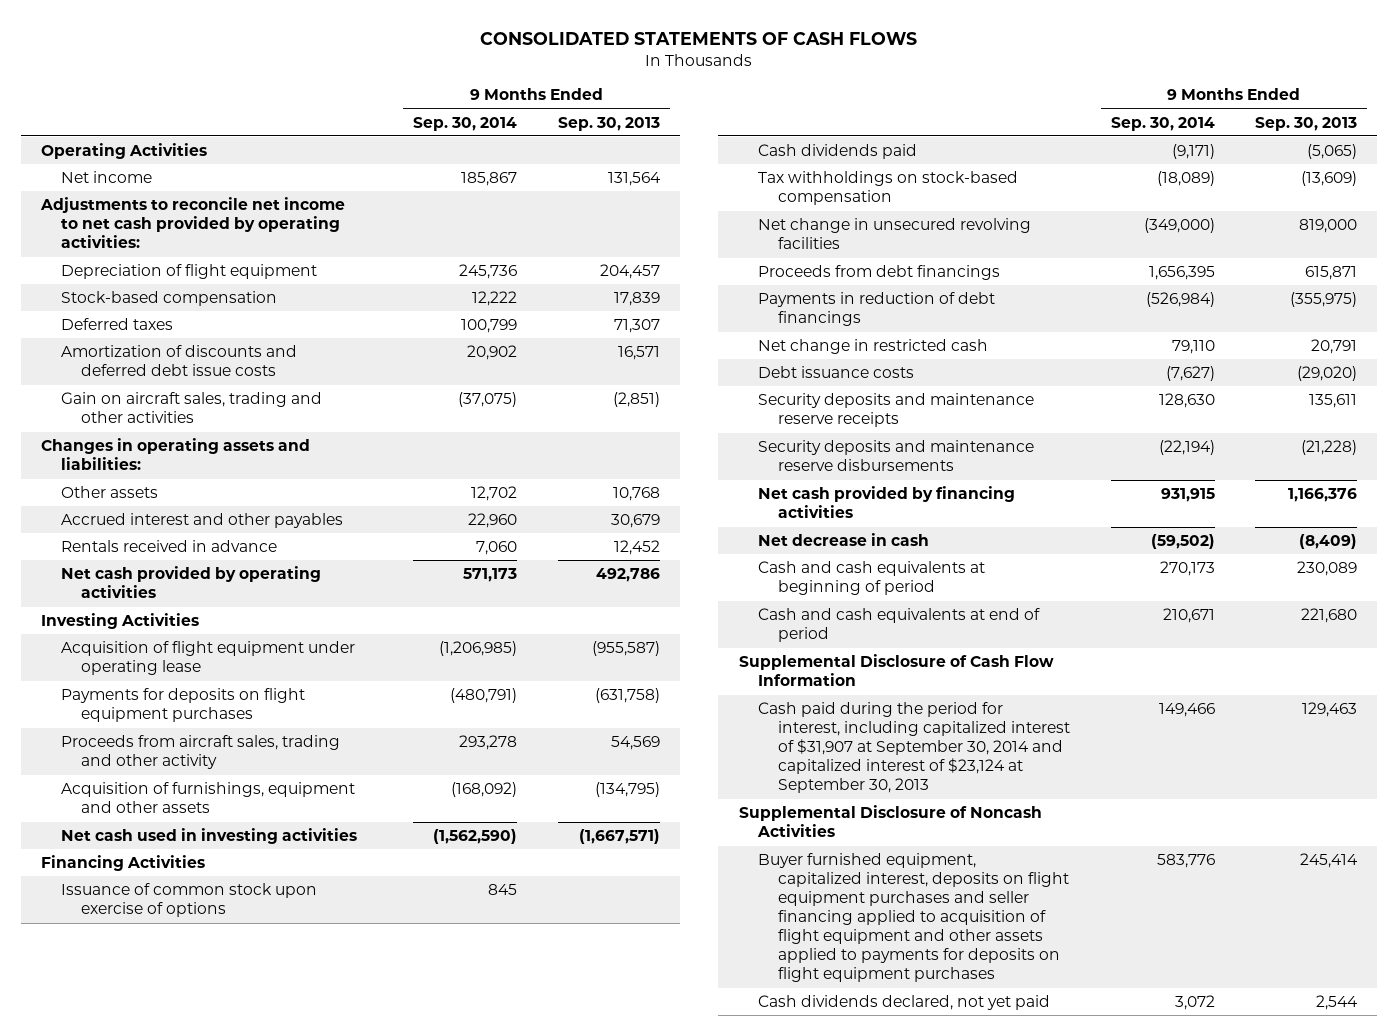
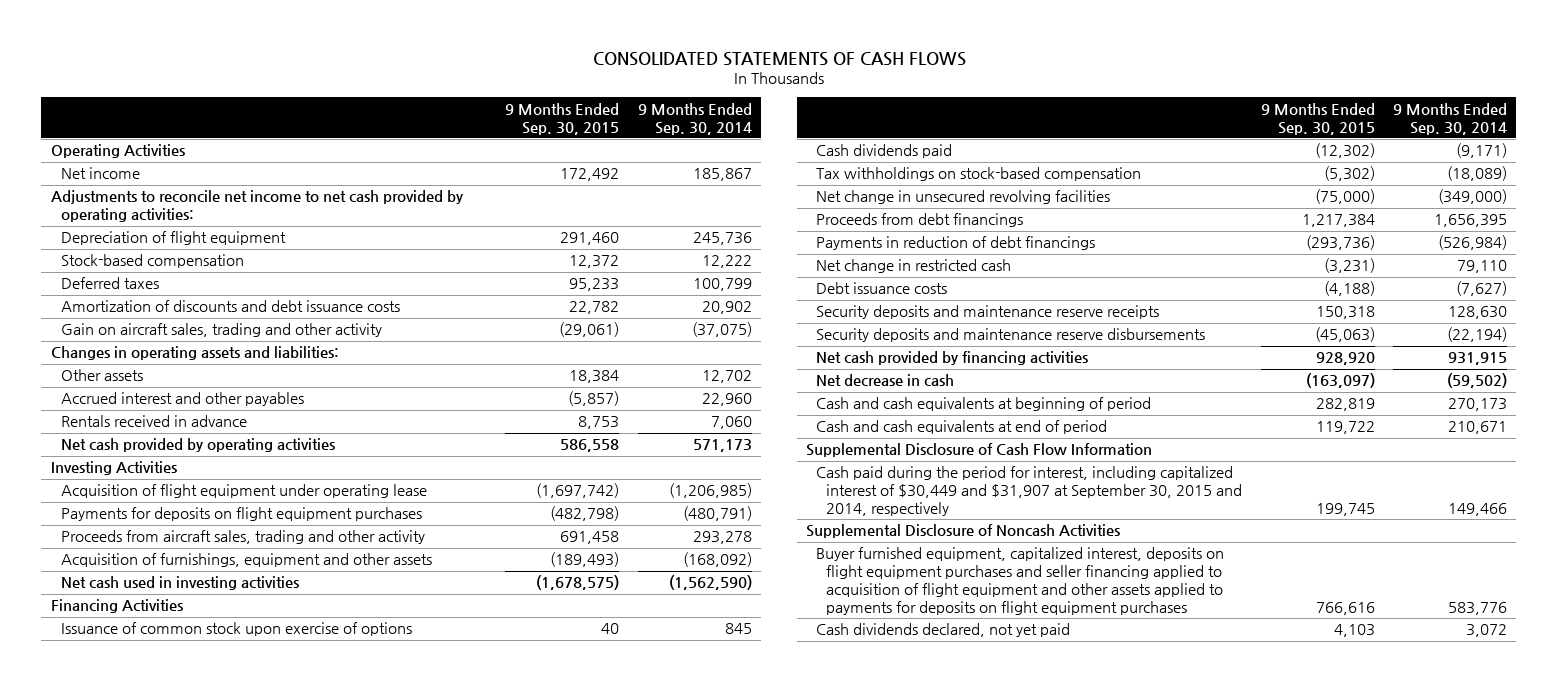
[557,116,660,131] Sep. 30, 2013 -> none
none -> [505,102,620,135] 9 Months Ended Sep. 30, 2015
[61,345,298,377] Amortization of discounts and deferred debt issue costs -> [60,300,400,313] Amortization of discounts and debt issuance costs
[61,392,323,424] Gain on aircraft sales, trading and other activities -> [60,323,382,338] Gain on aircraft sales, trading and other activity
[758,702,1071,794] Cash paid during the period for interest, including capitalized interest of $31,907 at September 30, 2014 and capitalized interest of $23,124 at September 30, 2013 -> [816,466,1243,517] Cash paid during the period for interest, including capitalized interest of $30,449 and $31,907 at September 30, 2015 and 2014, respectively

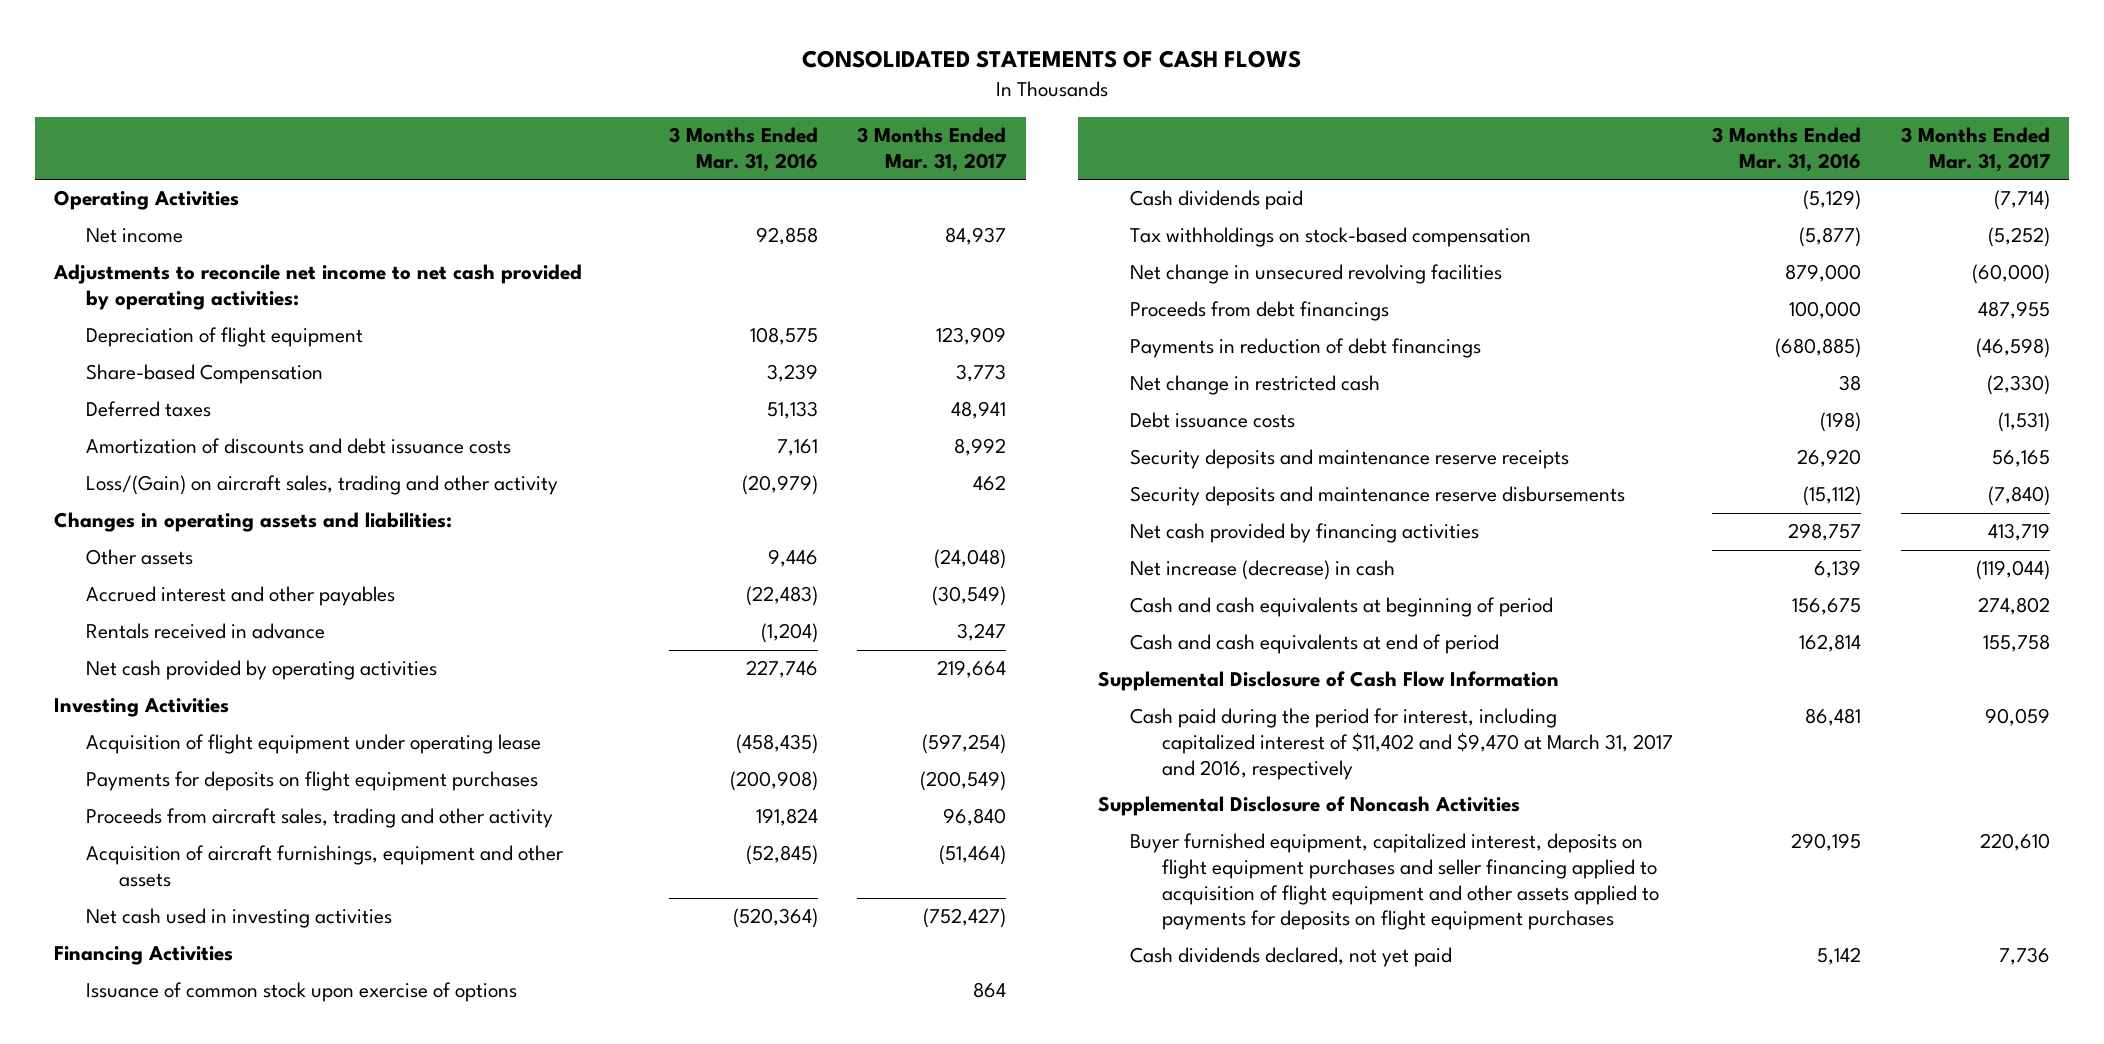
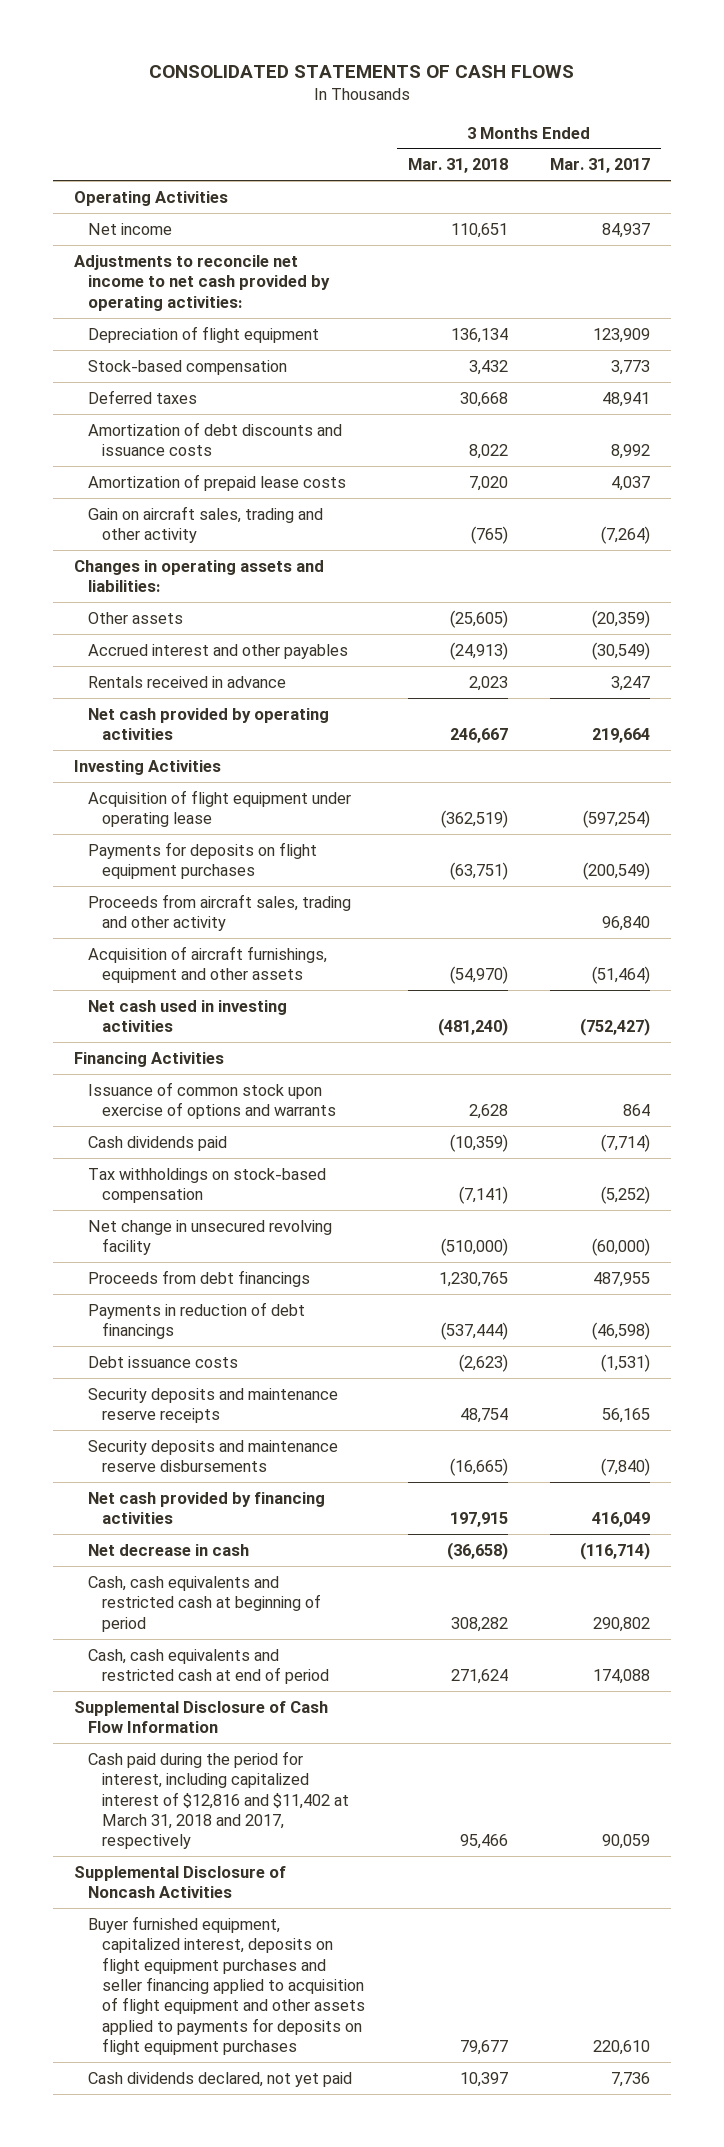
[668,127,818,172] 3 Months Ended Mar. 31, 2016 -> none
none -> [407,158,508,174] Mar. 31, 2018
[86,364,324,385] Share-based Compensation -> [88,359,288,375] Stock-based compensation
[86,438,512,455] Amortization of discounts and debt issuance costs -> [88,421,343,457] Amortization of debt discounts and issuance costs
none -> [88,473,347,491] Amortization of prepaid lease costs
[86,475,559,496] Loss/(Gain) on aircraft sales, trading and other activity -> [88,505,324,544] Gain on aircraft sales, trading and other activity
[973,475,1007,492] 462 -> [601,526,651,545] (7,264)
[934,549,1007,570] (24,048) -> [592,609,651,628] (20,359)
[86,982,518,1003] Issuance of common stock upon exercise of options -> [88,1081,337,1120] Issuance of common stock upon exercise of options and warrants
[1129,264,1502,285] Net change in unsecured revolving facilities -> [88,1219,333,1256] Net change in unsecured revolving facility
[1129,375,1380,396] Net change in restricted cash -> none
[1987,523,2050,542] 413,719 -> [592,1512,651,1528] 416,049
[1129,560,1395,581] Net increase (decrease) in cash -> [88,1543,250,1556] Net decrease in cash
[1975,560,2050,581] (119,044) -> [580,1541,651,1560] (116,714)
[1129,597,1553,618] Cash and cash equivalents at beginning of period -> [88,1575,322,1632] Cash, cash equivalents and restricted cash at beginning of period
[1977,597,2050,616] 274,802 -> [593,1616,651,1632] 290,802
[1129,634,1499,655] Cash and cash equivalents at end of period -> [88,1648,330,1685] Cash, cash equivalents and restricted cash at end of period
[1982,634,2050,653] 155,758 -> [593,1669,651,1685] 174,088
[1129,708,1674,780] Cash paid during the period for interest, including capitalized interest of $11,402 and $9,470 at March 31, 2017 and 2016, respectively -> [88,1750,350,1850] Cash paid during the period for interest, including capitalized interest of $12,816 and $11,402 at March 31, 2018 and 2017, respectively

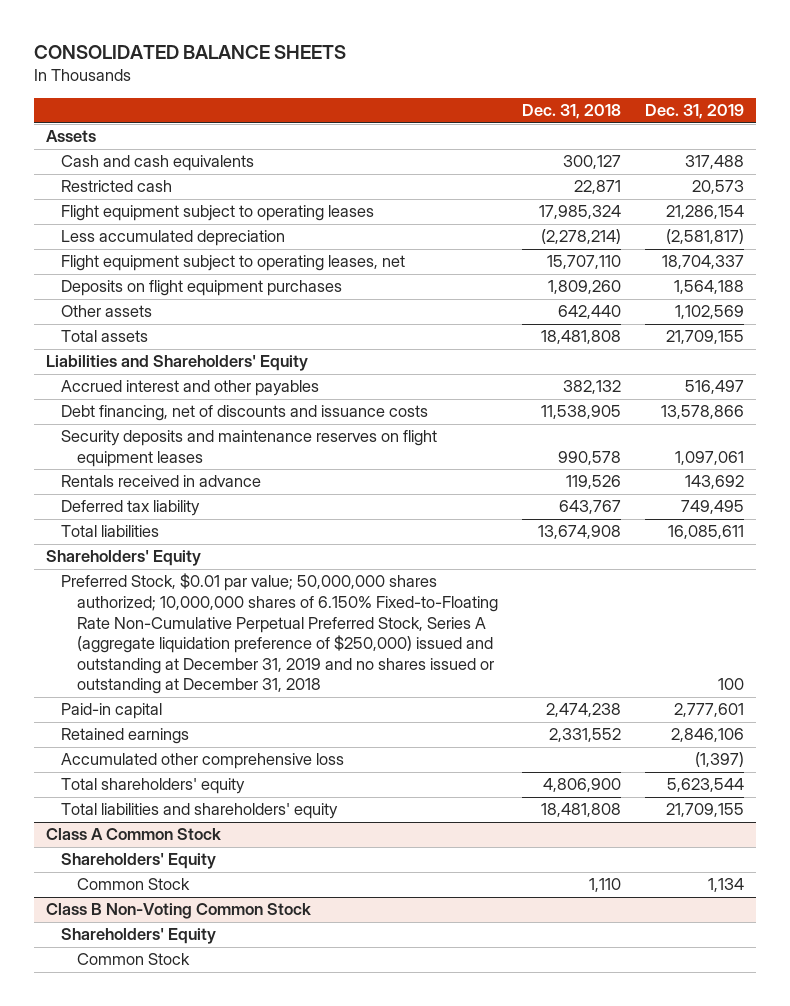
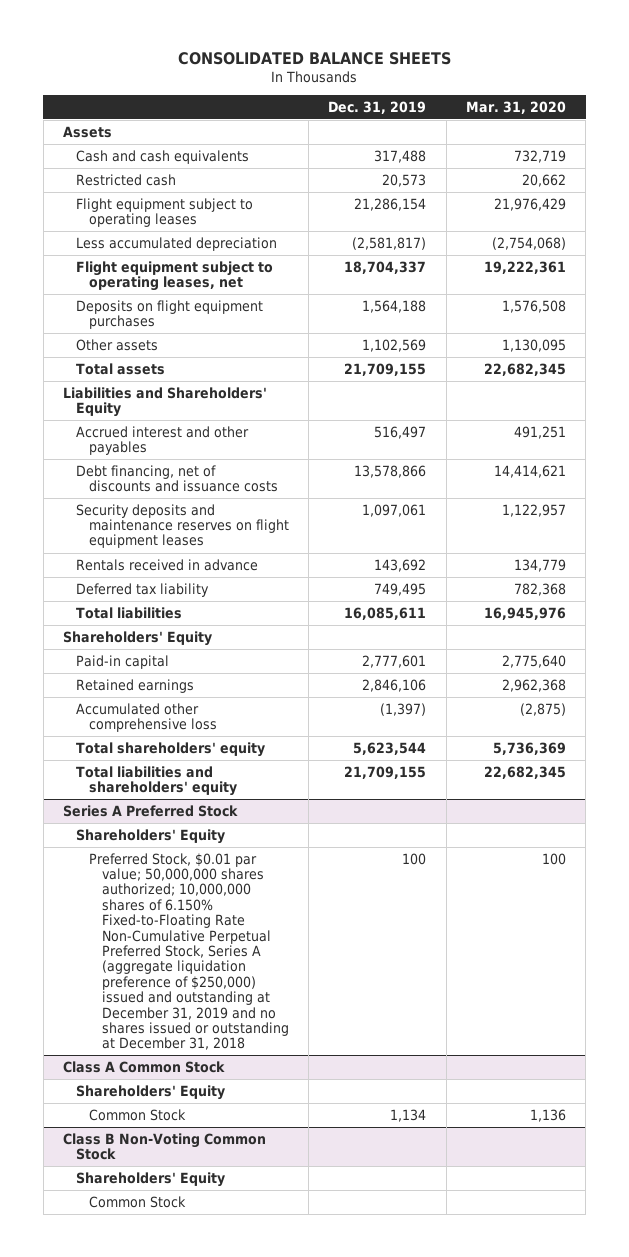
[522,104,622,120] Dec. 31, 2018 -> none
none -> [466,100,567,114] Mar. 31, 2020
[61,573,499,695] Preferred Stock, $0.01 par value; 50,000,000 shares authorized; 10,000,000 shares of 6.150% Fixed-to-Floating Rate Non-Cumulative Perpetual Preferred Stock, Series A (aggregate liquidation preference of $250,000) issued and outstanding at December 31, 2019 and no shares issued or outstanding at December 31, 2018 -> none
none -> [62,804,238,817] Series A Preferred Stock
none -> [75,828,225,844] Shareholders' Equity
none -> [88,852,289,1051] Preferred Stock, $0.01 par value; 50,000,000 shares authorized; 10,000,000 shares of 6.150% Fixed-to-Floating Rate Non-Cumulative Perpetual Preferred Stock, Series A (aggregate liquidation preference of $250,000) issued and outstanding at December 31, 2019 and no shares issued or outstanding at December 31, 2018

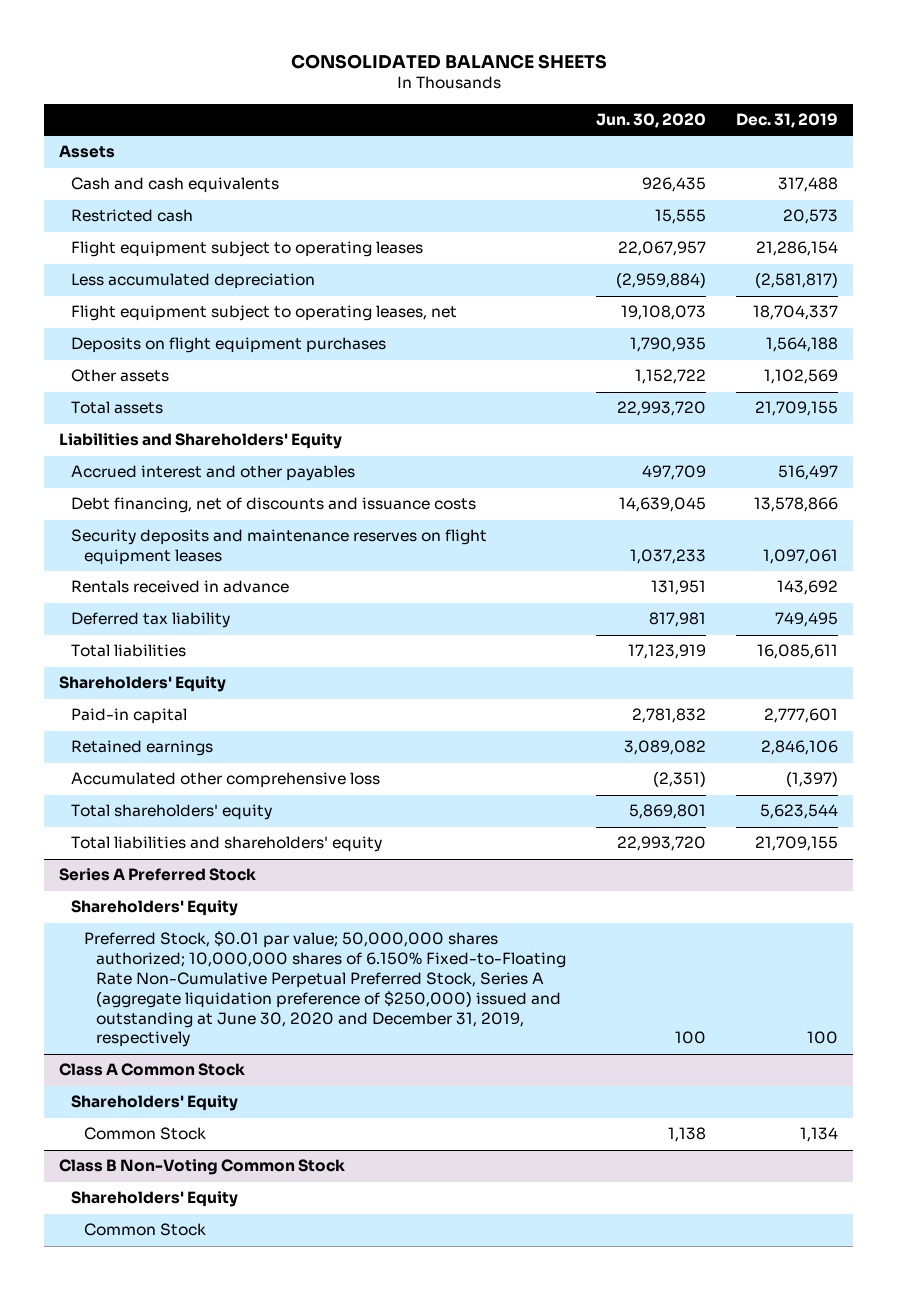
[466,100,567,114] Mar. 31, 2020 -> none
none -> [596,112,707,128] Jun. 30, 2020
[88,852,289,1051] Preferred Stock, $0.01 par value; 50,000,000 shares authorized; 10,000,000 shares of 6.150% Fixed-to-Floating Rate Non-Cumulative Perpetual Preferred Stock, Series A (aggregate liquidation preference of $250,000) issued and outstanding at December 31, 2019 and no shares issued or outstanding at December 31, 2018 -> [83,931,567,1048] Preferred Stock, $0.01 par value; 50,000,000 shares authorized; 10,000,000 shares of 6.150% Fixed-to-Floating Rate Non-Cumulative Perpetual Preferred Stock, Series A (aggregate liquidation preference of $250,000) issued and outstanding at June 30, 2020 and December 31, 2019, respectively

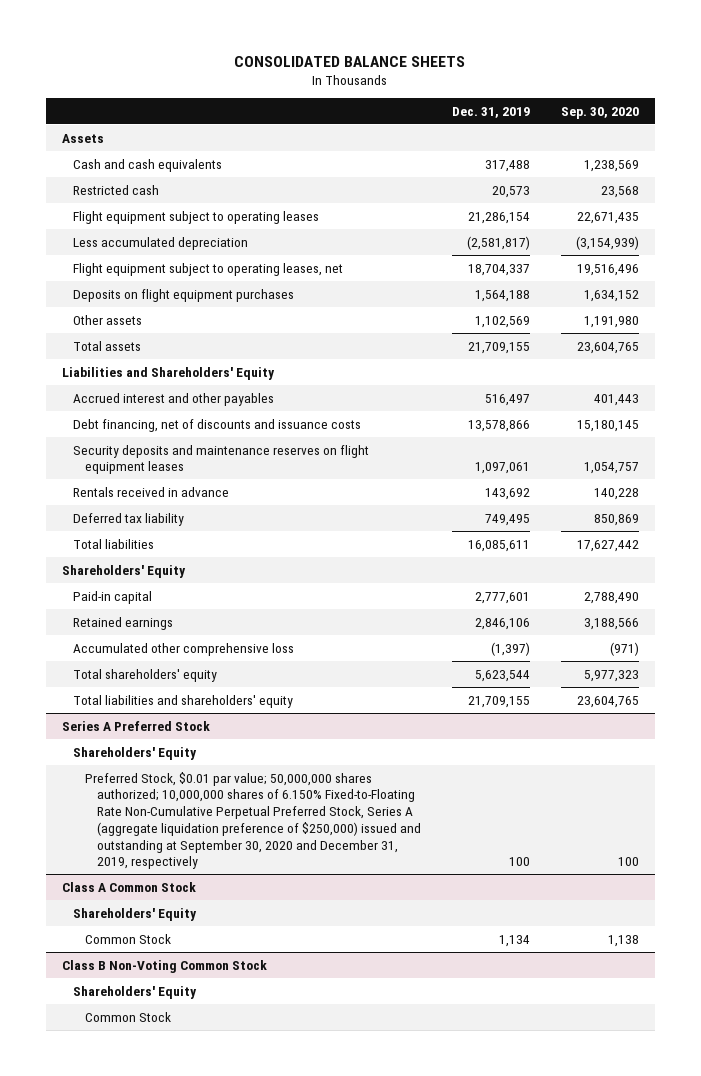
[596,112,707,128] Jun. 30, 2020 -> none
none -> [561,106,640,119] Sep. 30, 2020
[83,931,567,1048] Preferred Stock, $0.01 par value; 50,000,000 shares authorized; 10,000,000 shares of 6.150% Fixed-to-Floating Rate Non-Cumulative Perpetual Preferred Stock, Series A (aggregate liquidation preference of $250,000) issued and outstanding at June 30, 2020 and December 31, 2019, respectively -> [85,771,422,870] Preferred Stock, $0.01 par value; 50,000,000 shares authorized; 10,000,000 shares of 6.150% Fixed-to-Floating Rate Non-Cumulative Perpetual Preferred Stock, Series A (aggregate liquidation preference of $250,000) issued and outstanding at September 30, 2020 and December 31, 2019, respectively

